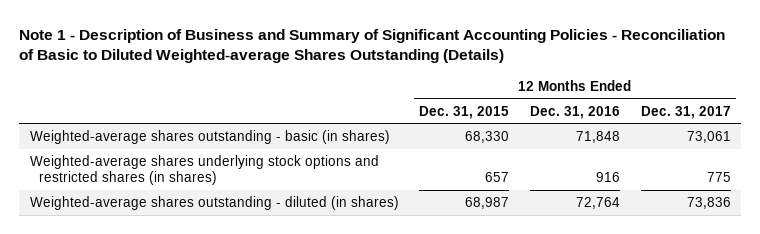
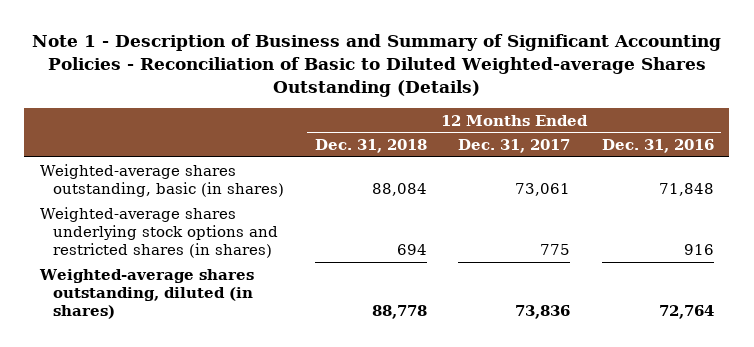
[419,105,510,119] Dec. 31, 2015 -> none
none -> [315,138,428,153] Dec. 31, 2018
[29,130,390,145] Weighted-average shares outstanding - basic (in shares) -> [40,163,284,197] Weighted-average shares outstanding, basic (in shares)
[29,196,399,211] Weighted-average shares outstanding - diluted (in shares) -> [39,268,255,319] Weighted-average shares outstanding, diluted (in shares)

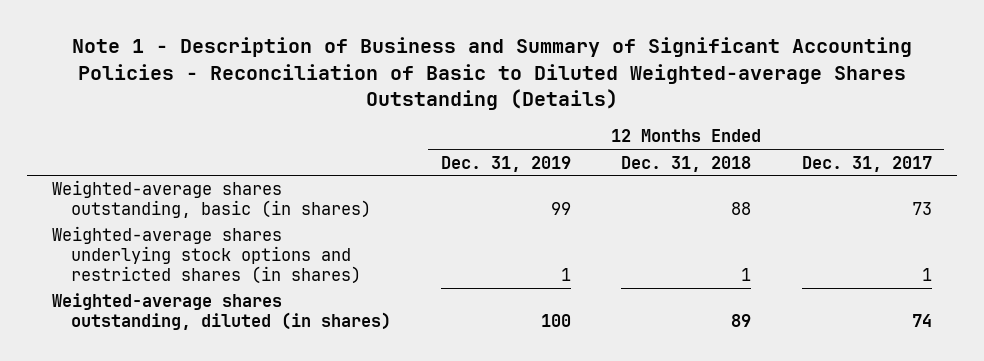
[601,138,714,153] Dec. 31, 2016 -> none
none -> [440,155,571,172] Dec. 31, 2019
[372,182,428,196] 88,084 -> [731,202,752,216] 88
[515,182,571,196] 73,061 -> [911,202,932,216] 73
[397,243,428,255] 694 -> [741,268,752,282] 1
[540,243,571,255] 775 -> [921,268,932,282] 1
[372,304,428,319] 88,778 -> [731,314,752,328] 89
[515,304,571,319] 73,836 -> [911,314,932,328] 74

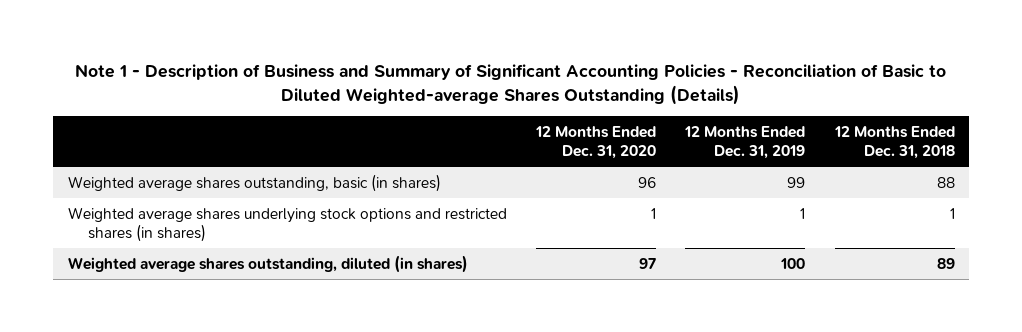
[801,155,932,172] Dec. 31, 2017 -> none
none -> [535,125,657,160] 12 Months Ended Dec. 31, 2020
[51,180,371,219] Weighted-average shares outstanding, basic (in shares) -> [67,173,441,192] Weighted average shares outstanding, basic (in shares)
[51,226,361,285] Weighted-average shares underlying stock options and restricted shares (in shares) -> [67,206,507,243] Weighted average shares underlying stock options and restricted shares (in shares)
[51,293,391,331] Weighted-average shares outstanding, diluted (in shares) -> [67,254,468,273] Weighted average shares outstanding, diluted (in shares)

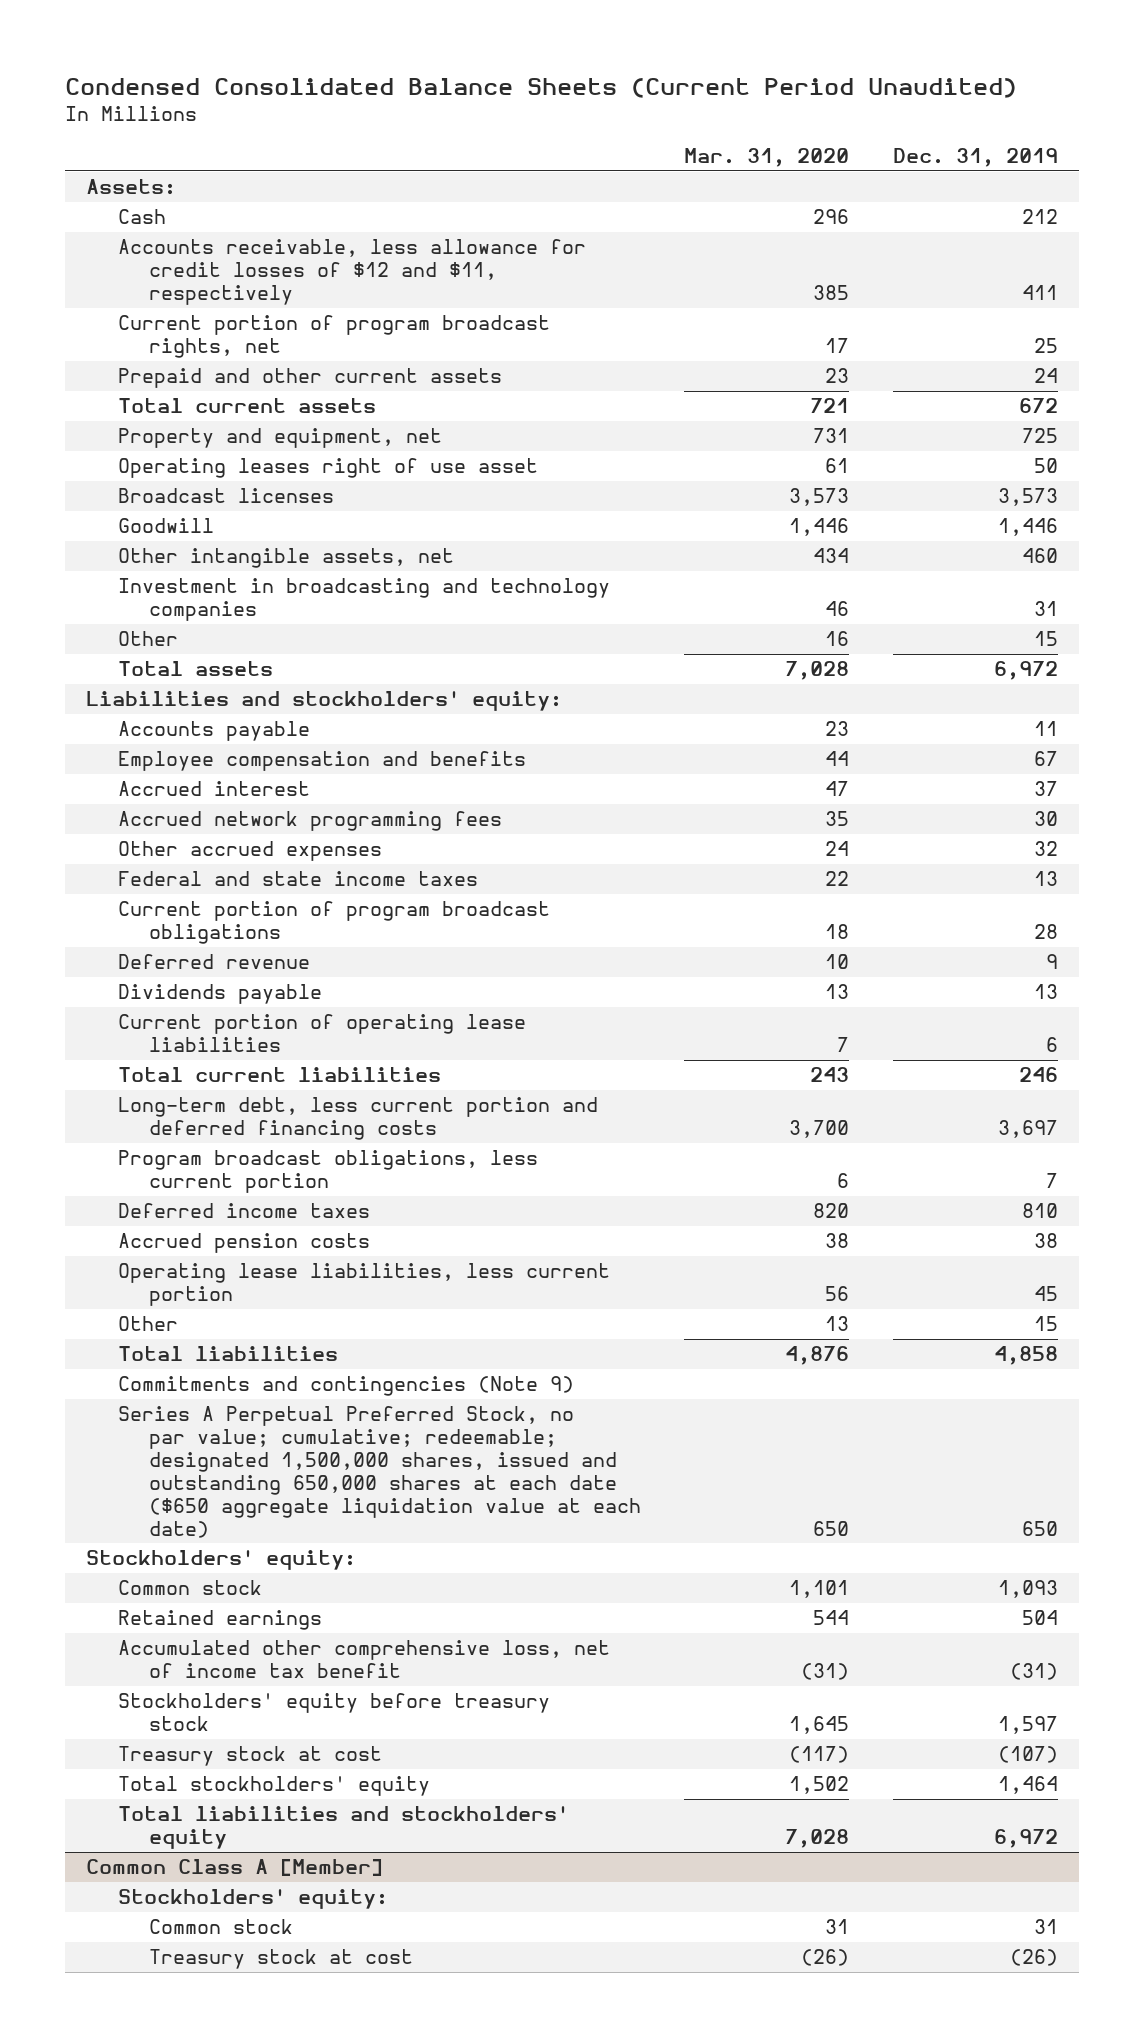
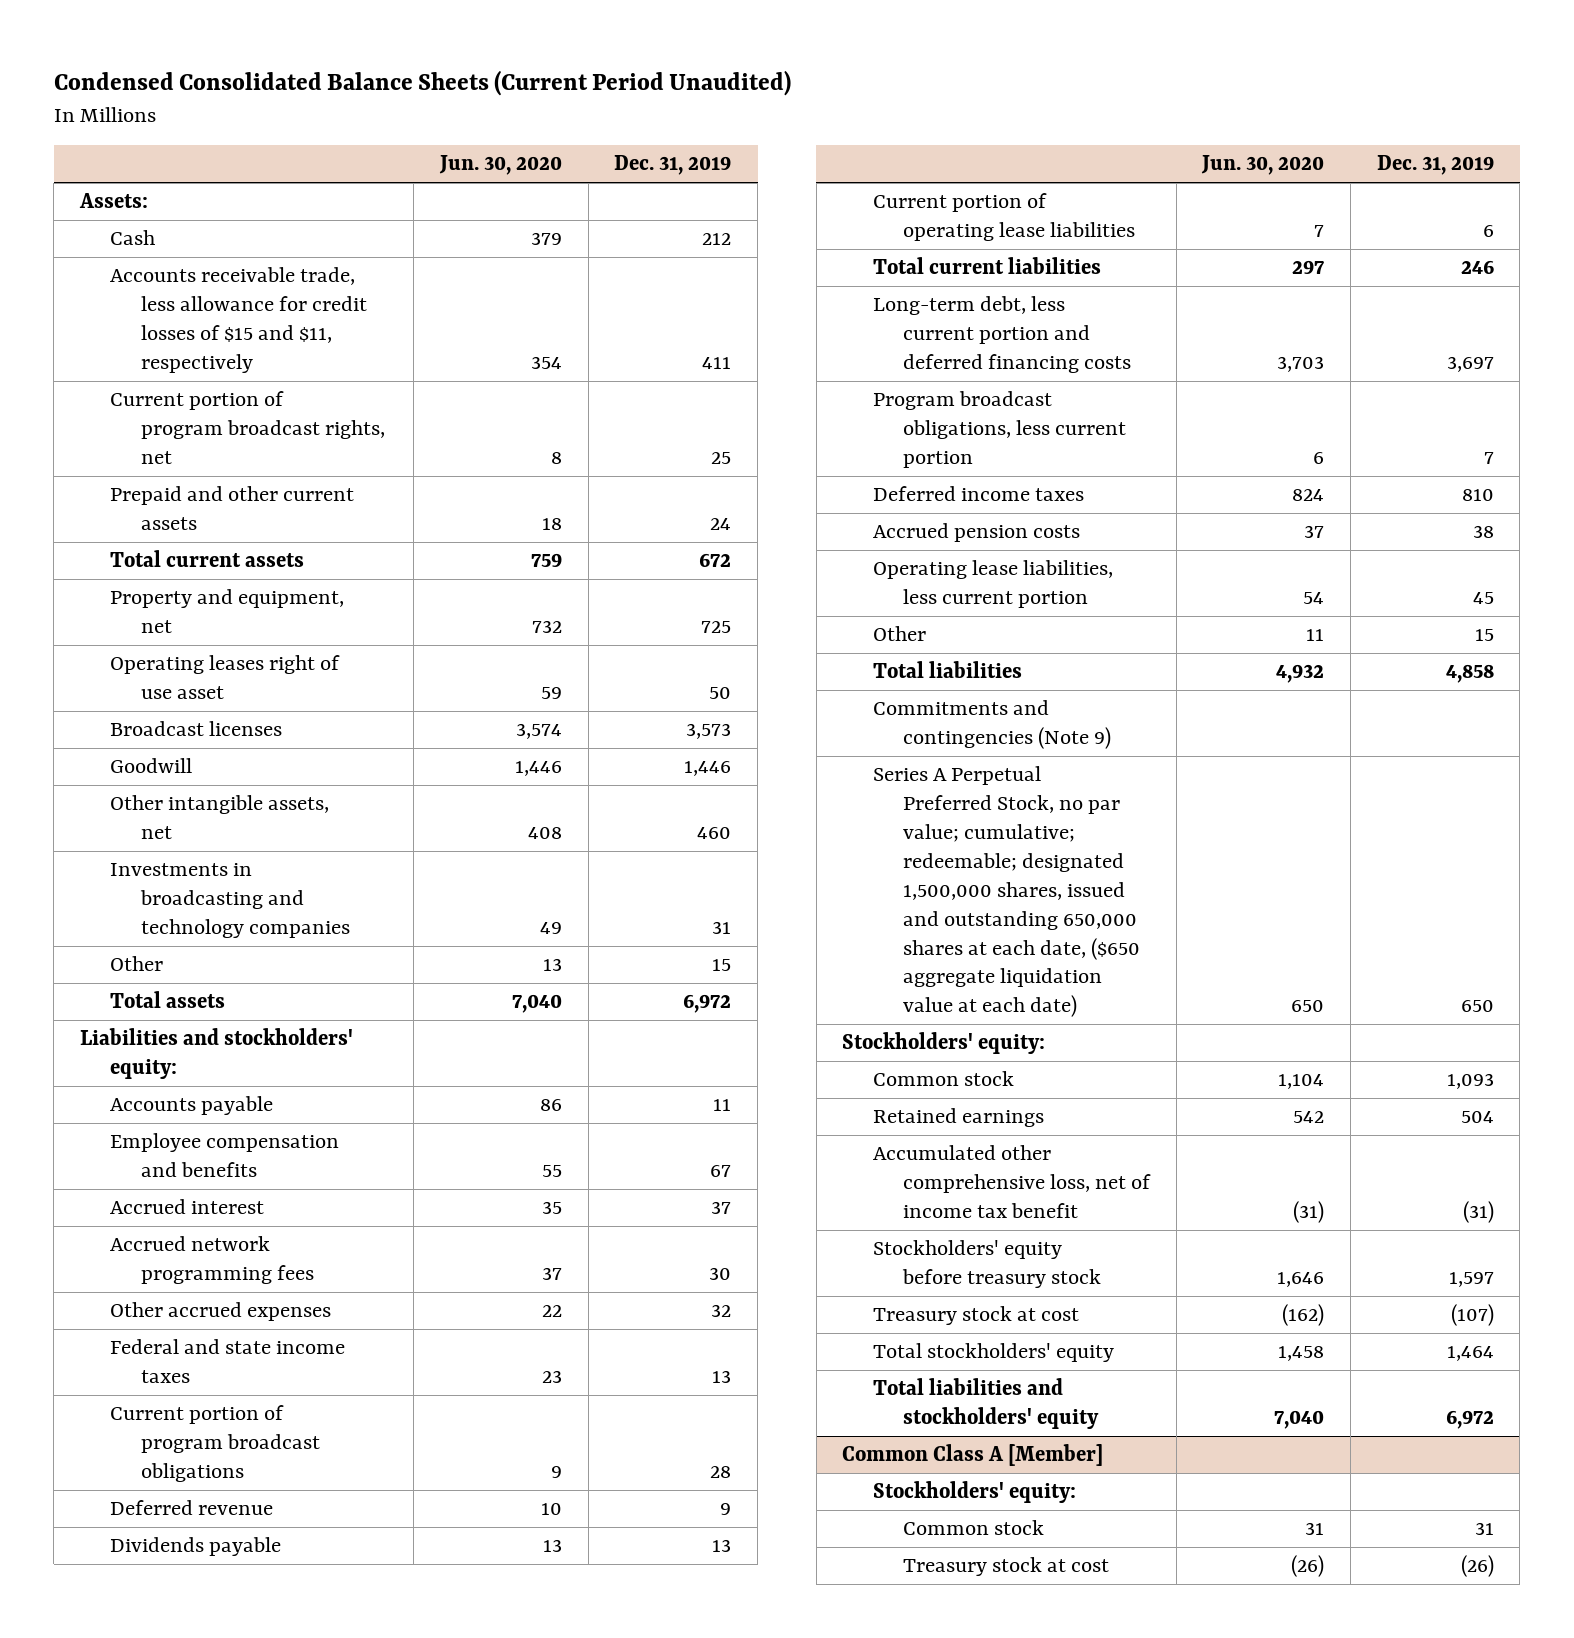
[684,148,850,168] Mar. 31, 2020 -> none
none -> [439,155,563,176] Jun. 30, 2020
[117,239,586,306] Accounts receivable, less allowance for credit losses of $12 and $11, respectively -> [110,267,367,373] Accounts receivable trade, less allowance for credit losses of $15 and $11, respectively
[117,578,610,622] Investment in broadcasting and technology companies -> [110,863,350,939] Investments in broadcasting and technology companies
[117,1406,641,1538] Series A Perpetual Preferred Stock, no par value; cumulative; redeemable; designated 1,500,000 shares, issued and outstanding 650,000 shares at each date ($650 aggregate liquidation value at each date) -> [872,766,1140,1018] Series A Perpetual Preferred Stock, no par value; cumulative; redeemable; designated 1,500,000 shares, issued and outstanding 650,000 shares at each date, ($650 aggregate liquidation value at each date)

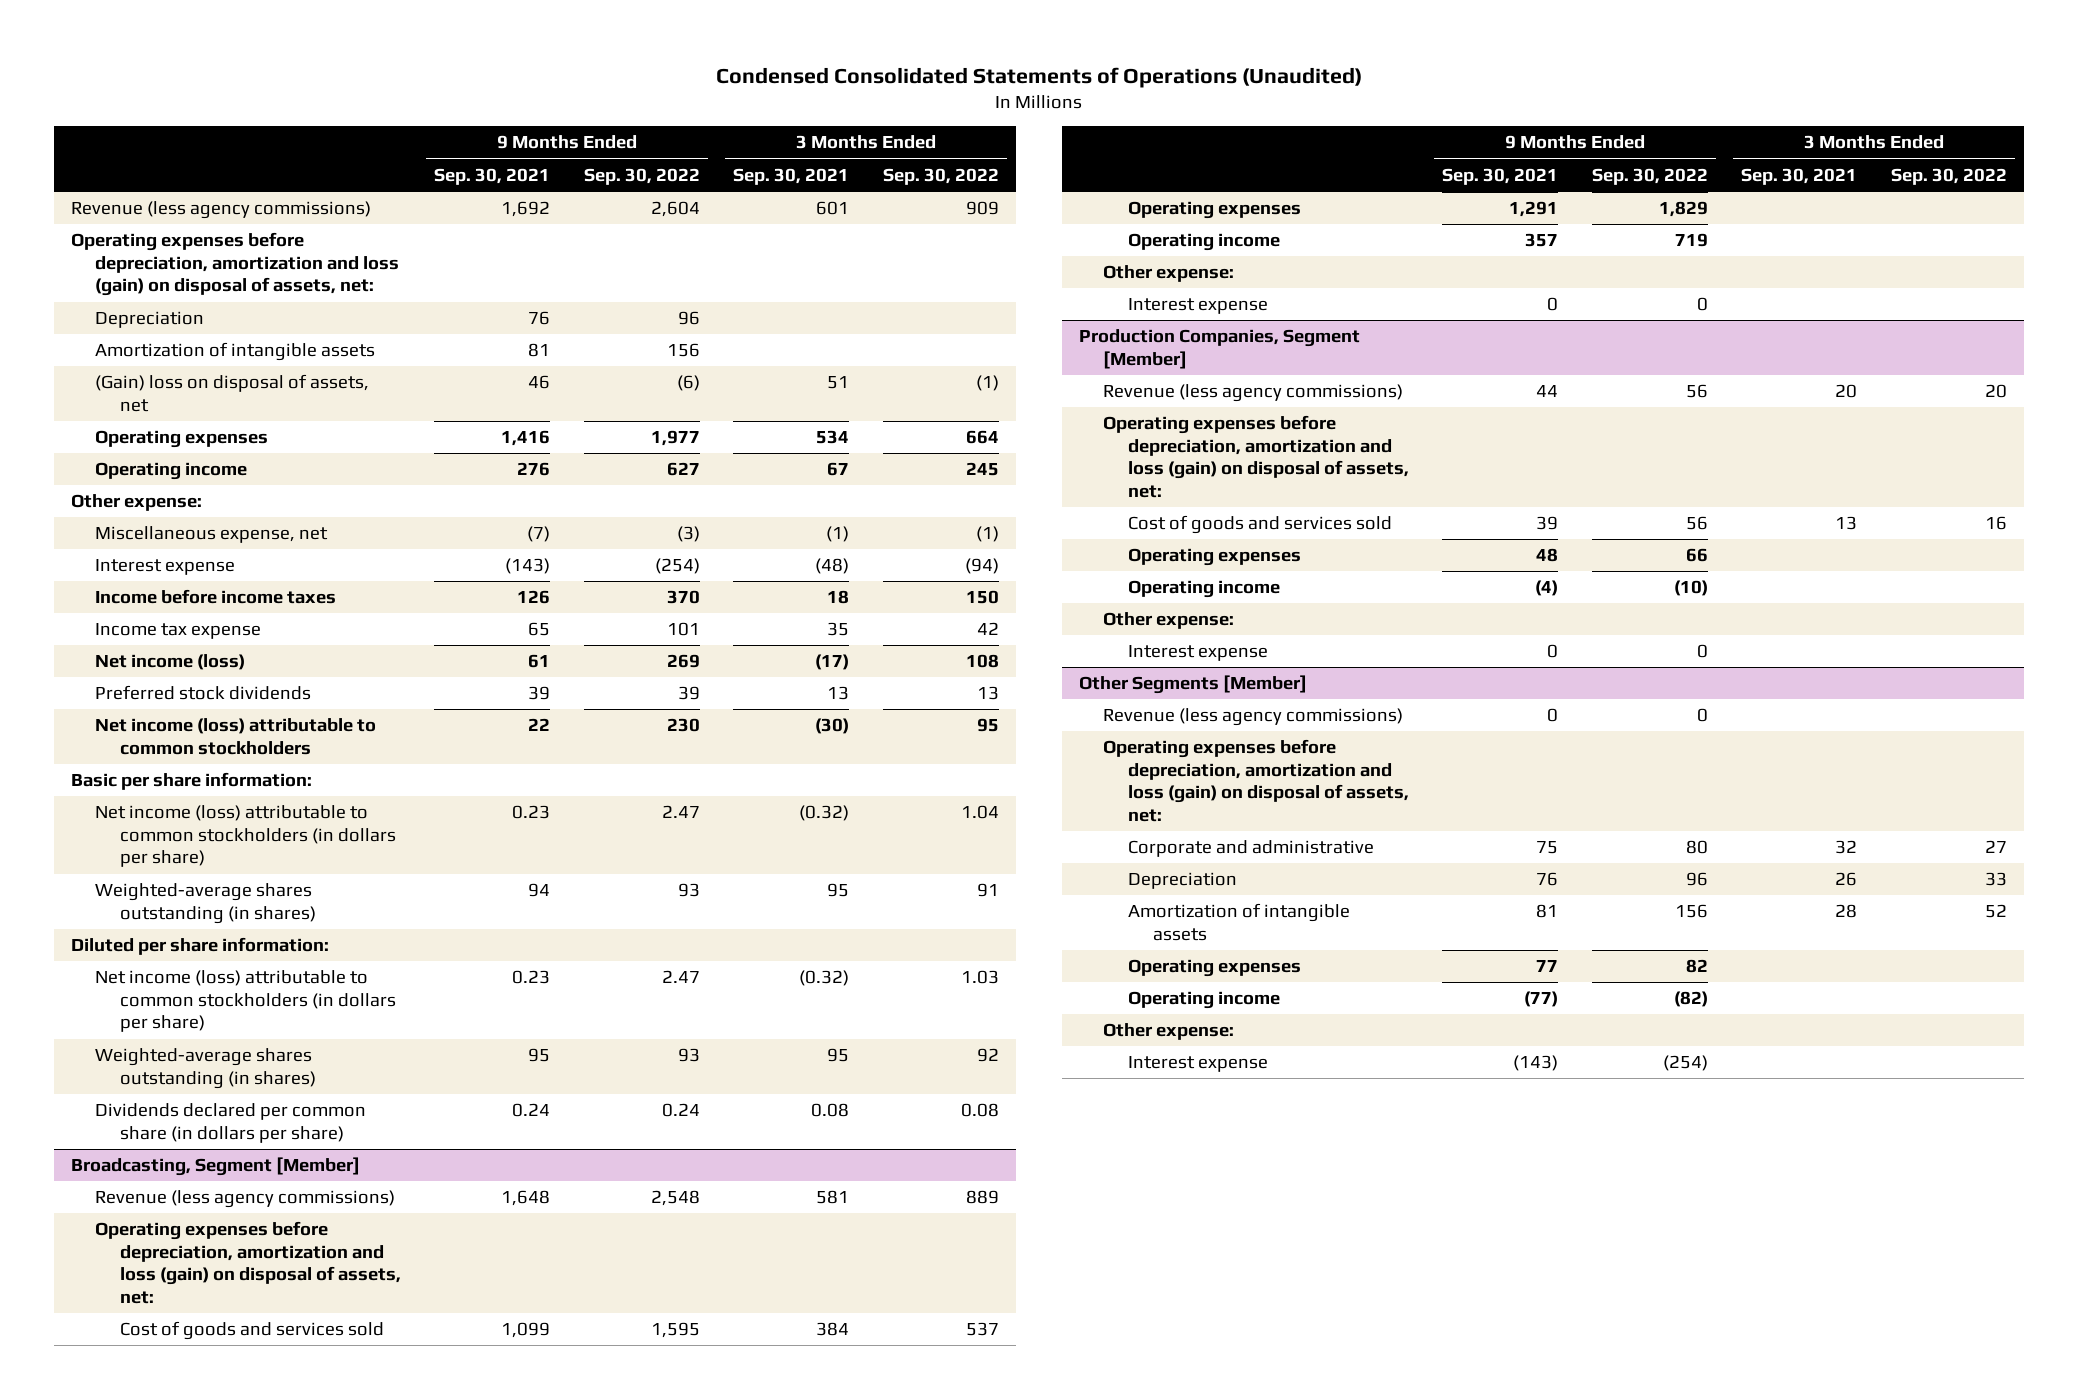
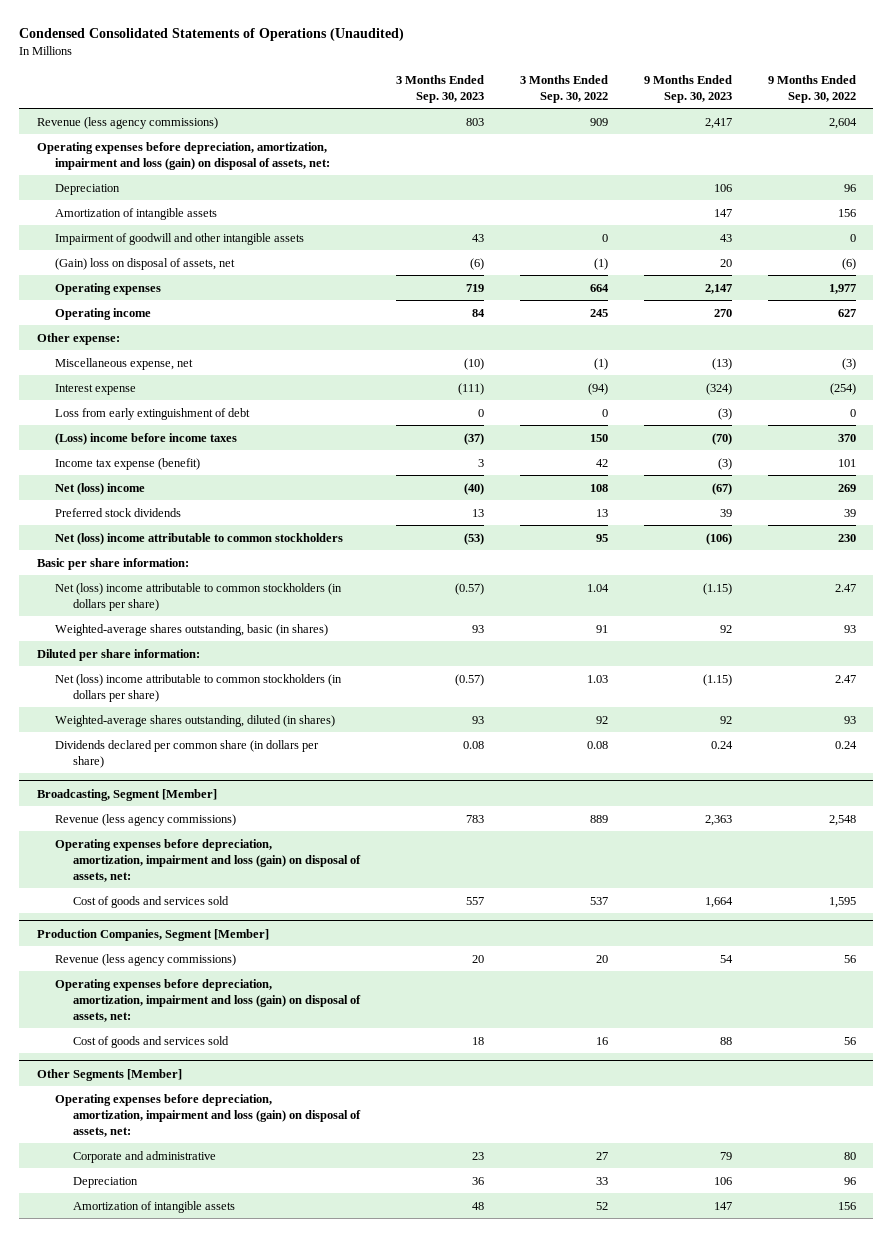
[434,167,551,185] Sep. 30, 2021 -> none
[733,167,850,185] Sep. 30, 2021 -> none
none -> [395,74,484,103] 3 Months Ended Sep. 30, 2023
none -> [643,74,732,103] 9 Months Ended Sep. 30, 2023
[70,232,400,297] Operating expenses before depreciation, amortization and loss (gain) on disposal of assets, net: -> [36,141,330,170] Operating expenses before depreciation, amortization, impairment and loss (gain) on disposal of assets, net:
none -> [54,232,304,245] Impairment of goodwill and other intangible assets
none -> [54,407,250,420] Loss from early extinguishment of debt
[95,589,337,605] Income before income taxes -> [54,432,237,445] (Loss) income before income taxes
[95,623,262,640] Income tax expense -> [54,457,200,470] Income tax expense (benefit)
[95,654,246,671] Net income (loss) -> [54,482,145,495] Net (loss) income
[95,718,377,755] Net income (loss) attributable to common stockholders -> [54,532,343,545] Net (loss) income attributable to common stockholders
[95,805,396,868] Net income (loss) attributable to common stockholders (in dollars per share) -> [54,582,342,611] Net (loss) income attributable to common stockholders (in dollars per share)
[95,883,316,924] Weighted-average shares outstanding (in shares) -> [54,623,328,636] Weighted-average shares outstanding, basic (in shares)
[95,970,396,1033] Net income (loss) attributable to common stockholders (in dollars per share) -> [54,673,342,702] Net (loss) income attributable to common stockholders (in dollars per share)
[95,1048,316,1089] Weighted-average shares outstanding (in shares) -> [54,714,335,727] Weighted-average shares outstanding, diluted (in shares)
[95,1221,401,1304] Operating expenses before depreciation, amortization and loss (gain) on disposal of assets, net: -> [54,838,362,882] Operating expenses before depreciation, amortization, impairment and loss (gain) on disposal of assets, net:
[1127,201,1301,220] Operating expenses -> none
[1127,233,1280,252] Operating income -> none
[1103,265,1235,283] Other expense: -> none
[1127,298,1268,315] Interest expense -> none
[1103,415,1409,498] Operating expenses before depreciation, amortization and loss (gain) on disposal of assets, net: -> [54,978,362,1022] Operating expenses before depreciation, amortization, impairment and loss (gain) on disposal of assets, net:
[1127,548,1301,567] Operating expenses -> none
[1127,580,1280,599] Operating income -> none
[1103,612,1235,630] Other expense: -> none
[1127,645,1268,662] Interest expense -> none
[1103,708,1404,727] Revenue (less agency commissions) -> none
[1103,739,1409,822] Operating expenses before depreciation, amortization and loss (gain) on disposal of assets, net: -> [54,1093,362,1137] Operating expenses before depreciation, amortization, impairment and loss (gain) on disposal of assets, net:
[1127,959,1301,978] Operating expenses -> none
[1127,991,1280,1010] Operating income -> none
[1103,1023,1235,1041] Other expense: -> none
[1127,1056,1268,1073] Interest expense -> none

